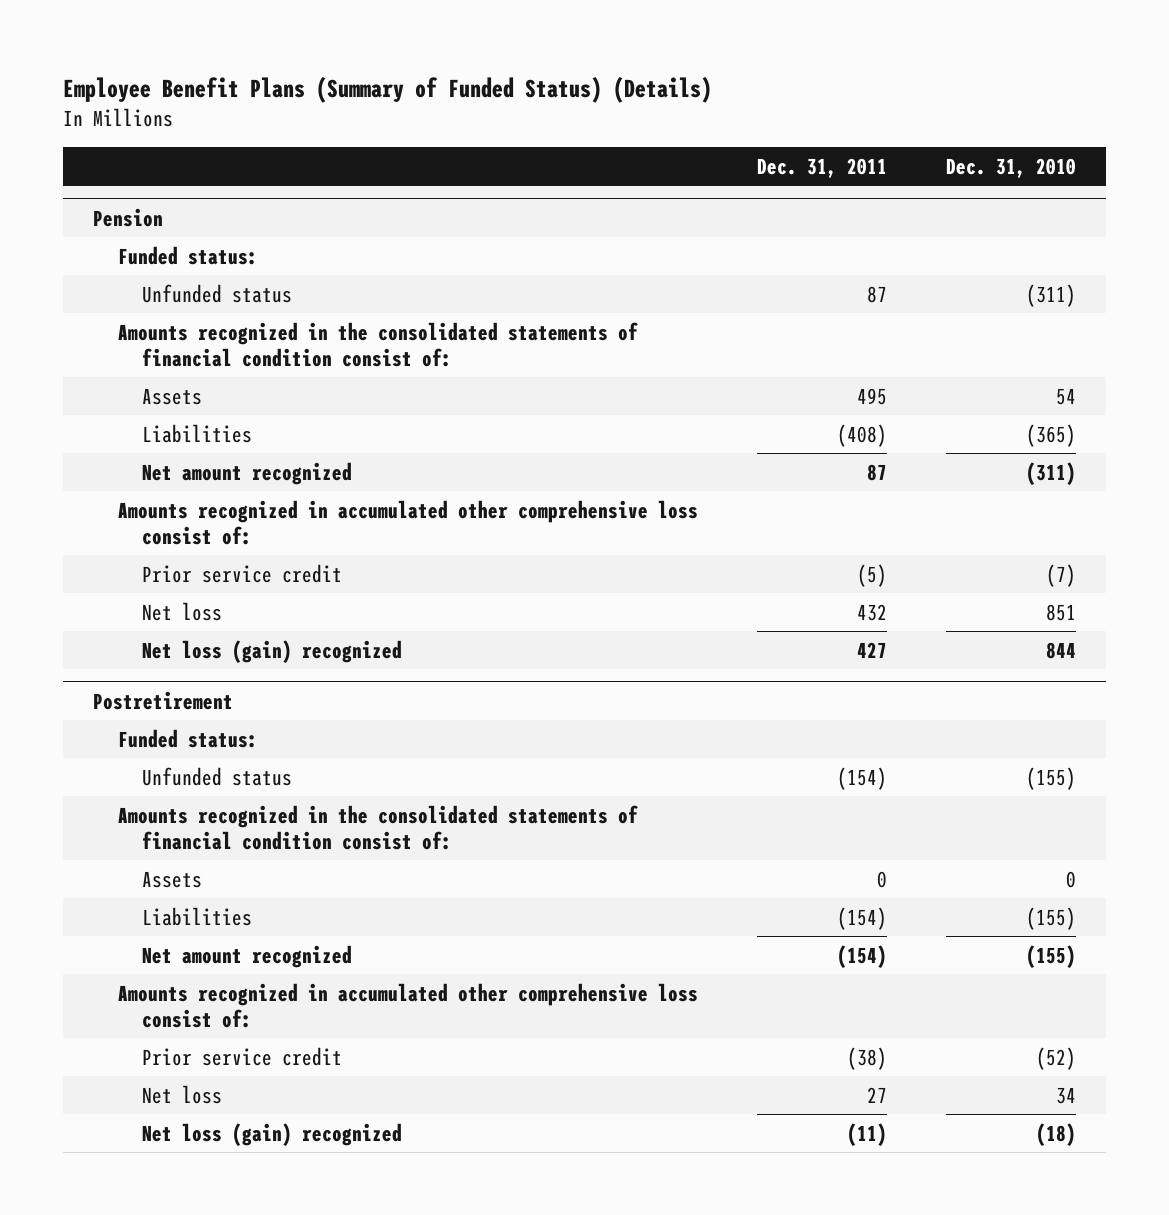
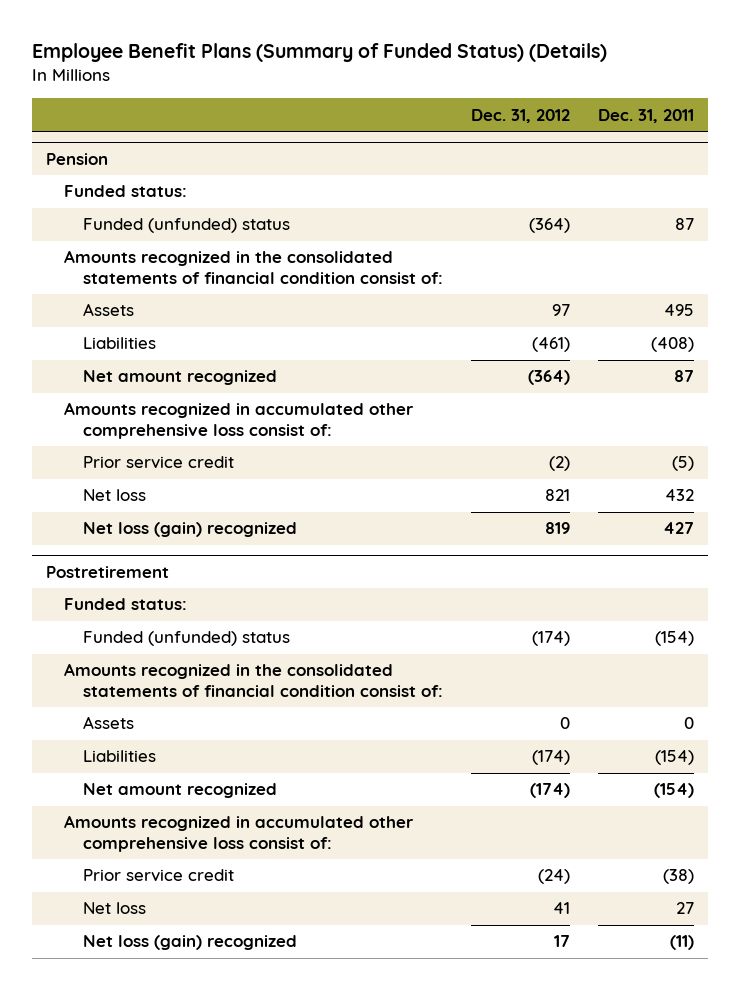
[946,157,1077,178] Dec. 31, 2010 -> none
none -> [470,108,570,123] Dec. 31, 2012
[142,283,293,303] Unfunded status -> [82,218,290,234] Funded (unfunded) status
[142,766,293,786] Unfunded status -> [82,631,290,647] Funded (unfunded) status

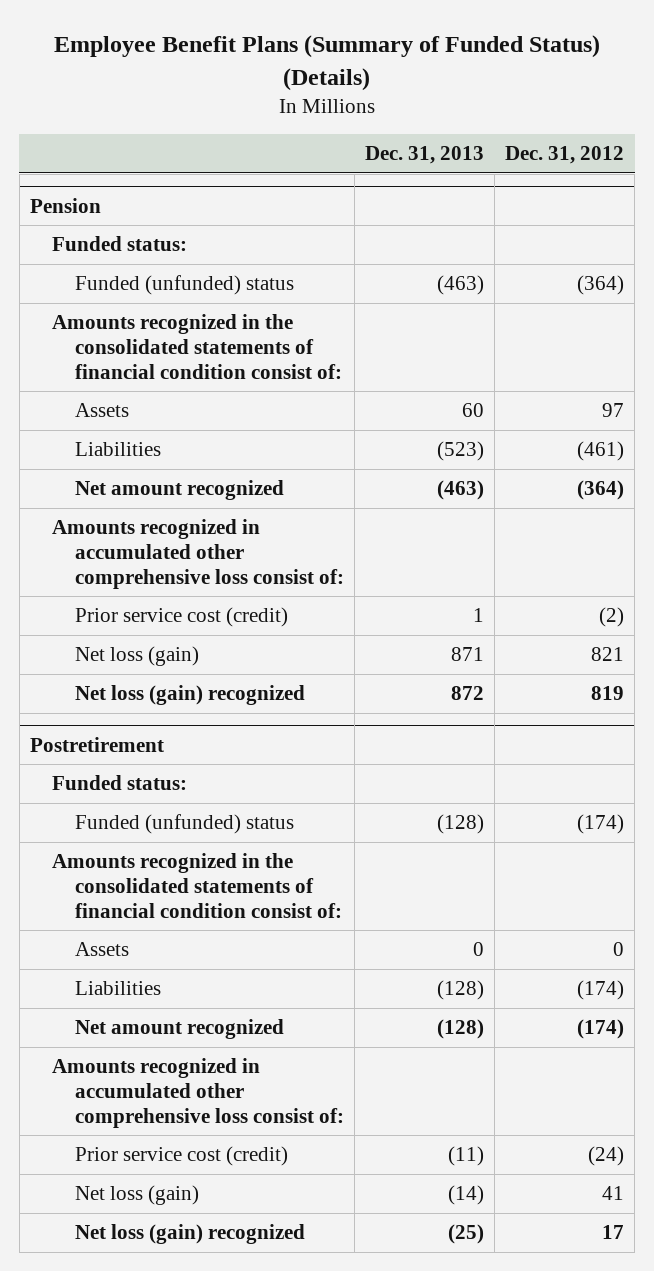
[598,108,695,123] Dec. 31, 2011 -> none
none -> [364,146,484,165] Dec. 31, 2013
[82,456,234,470] Prior service credit -> [74,607,288,628] Prior service cost (credit)
[82,489,146,502] Net loss -> [74,646,199,667] Net loss (gain)
[82,869,234,883] Prior service credit -> [74,1146,288,1167] Prior service cost (credit)
[82,902,146,915] Net loss -> [74,1185,199,1206] Net loss (gain)

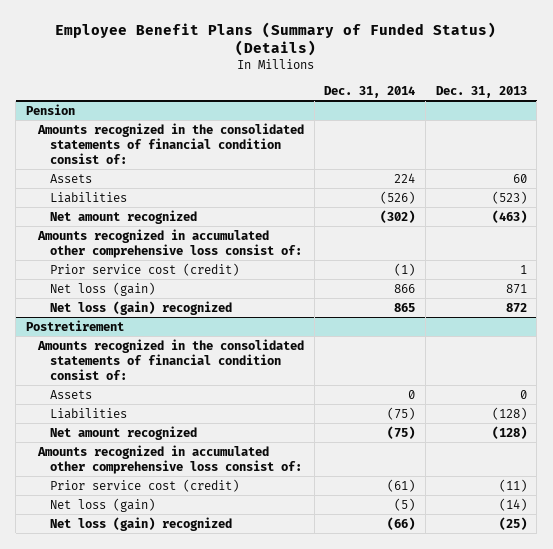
[505,146,625,165] Dec. 31, 2012 -> none
none -> [324,86,416,99] Dec. 31, 2014
[52,236,188,252] Funded status: -> none
[74,275,294,296] Funded (unfunded) status -> none
[52,775,188,791] Funded status: -> none
[74,814,294,835] Funded (unfunded) status -> none

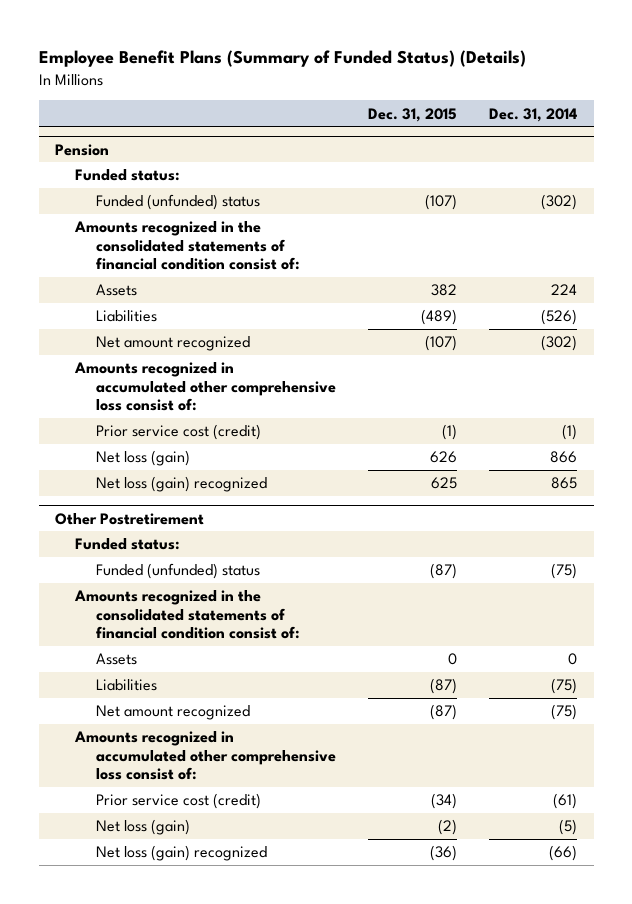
[435,86,527,99] Dec. 31, 2013 -> none
none -> [368,107,458,122] Dec. 31, 2015
none -> [75,169,181,182] Funded status:
none -> [95,194,260,211] Funded (unfunded) status
[26,319,125,331] Postretirement -> [54,512,204,525] Other Postretirement
none -> [75,538,181,551] Funded status:
none -> [95,563,260,580] Funded (unfunded) status

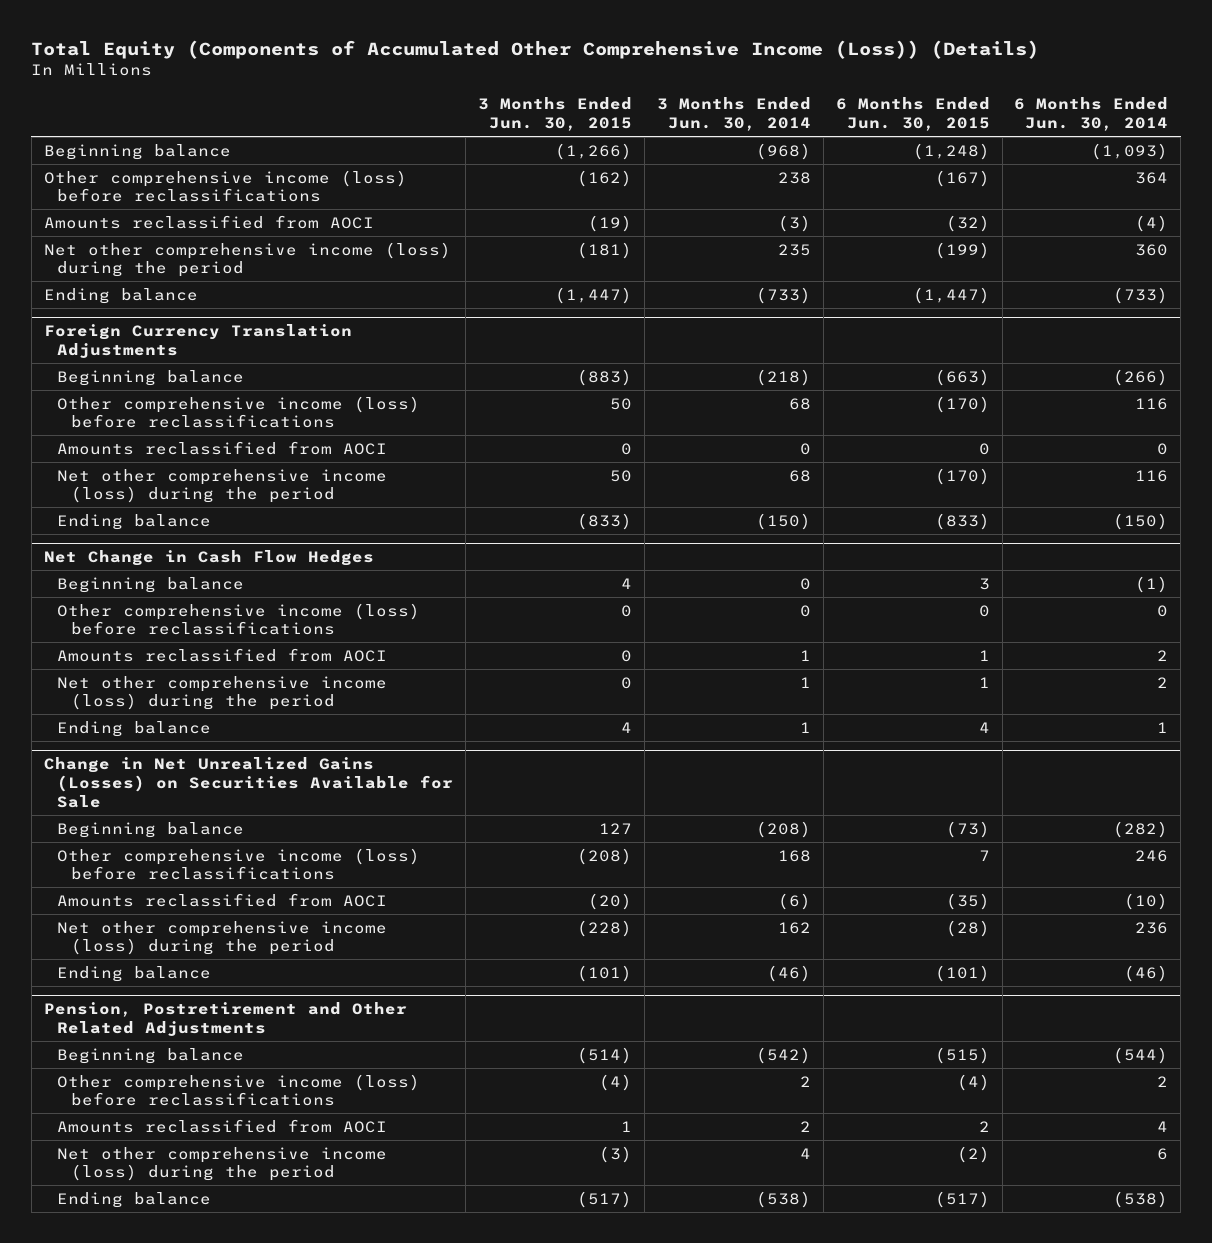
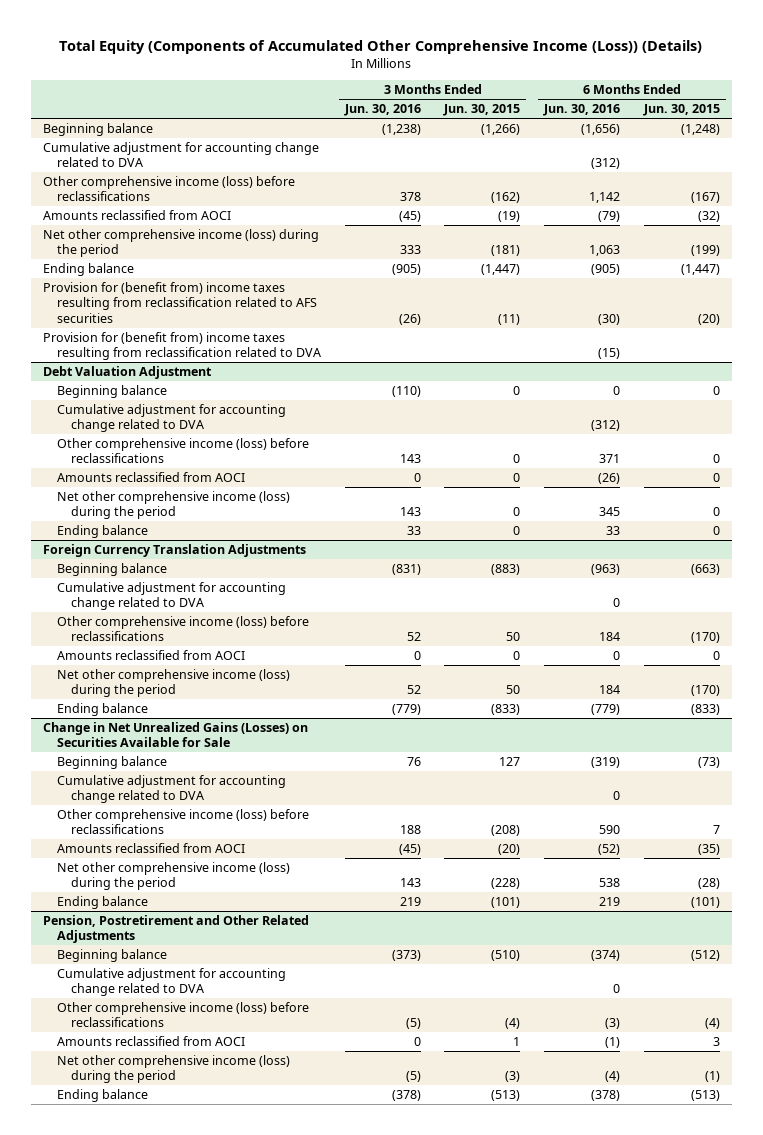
[656,97,811,132] 3 Months Ended Jun. 30, 2014 -> none
[1014,97,1169,132] 6 Months Ended Jun. 30, 2014 -> none
none -> [343,104,421,117] Jun. 30, 2016
none -> [543,104,621,117] Jun. 30, 2016
none -> [42,142,319,168] Cumulative adjustment for accounting change related to DVA
none -> [42,282,318,323] Provision for (benefit from) income taxes resulting from reclassification related to AFS securities
none -> [42,332,322,361] Provision for (benefit from) income taxes resulting from reclassification related to DVA
none -> [42,366,212,380] Debt Valuation Adjustment
none -> [57,385,168,399] Beginning balance
none -> [57,404,287,433] Cumulative adjustment for accounting change related to DVA
none -> [57,438,310,464] Other comprehensive income (loss) before reclassifications
none -> [57,472,246,483] Amounts reclassified from AOCI
none -> [57,491,291,520] Net other comprehensive income (loss) during the period
none -> [57,525,149,539] Ending balance
none -> [57,582,287,611] Cumulative adjustment for accounting change related to DVA
[43,550,374,567] Net Change in Cash Flow Hedges -> none
[57,576,245,593] Beginning balance -> none
[57,602,421,636] Other comprehensive income (loss) before reclassifications -> none
[57,647,388,662] Amounts reclassified from AOCI -> none
[57,675,388,711] Net other comprehensive income (loss) during the period -> none
[57,720,212,737] Ending balance -> none
none -> [57,775,287,804] Cumulative adjustment for accounting change related to DVA
[577,1046,633,1064] (514) -> [491,950,521,962] (510)
[934,1046,990,1064] (515) -> [690,950,720,962] (512)
none -> [57,968,287,997] Cumulative adjustment for accounting change related to DVA
[978,1120,990,1132] 2 -> [712,1037,720,1047] 3
[956,1145,990,1163] (2) -> [704,1071,720,1083] (1)
[577,1190,633,1208] (517) -> [491,1090,521,1102] (513)
[934,1190,990,1208] (517) -> [690,1090,720,1102] (513)

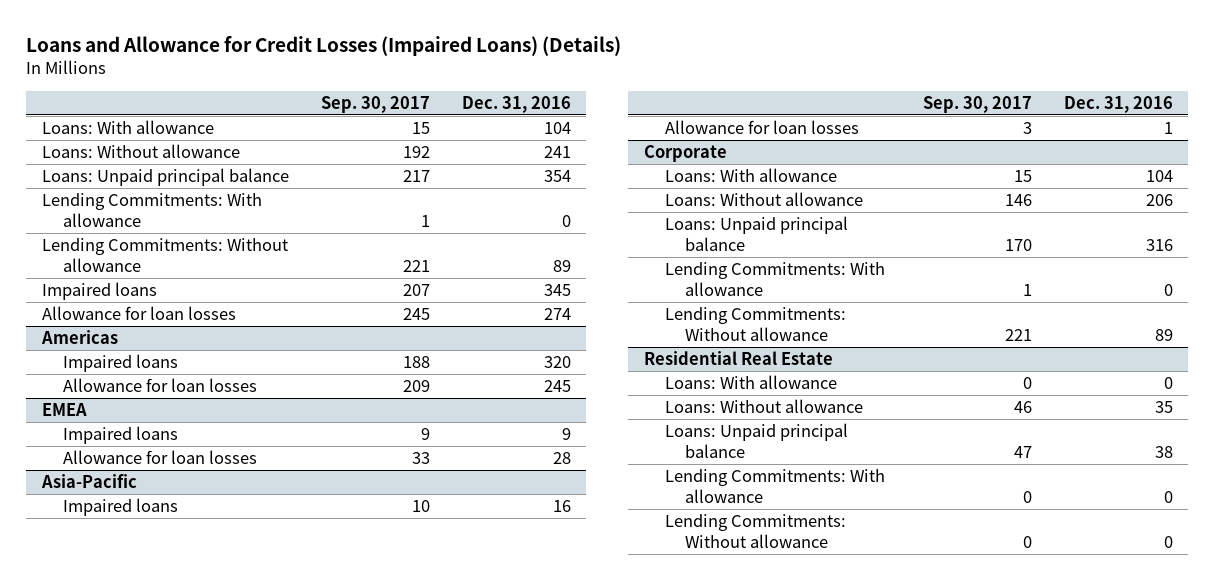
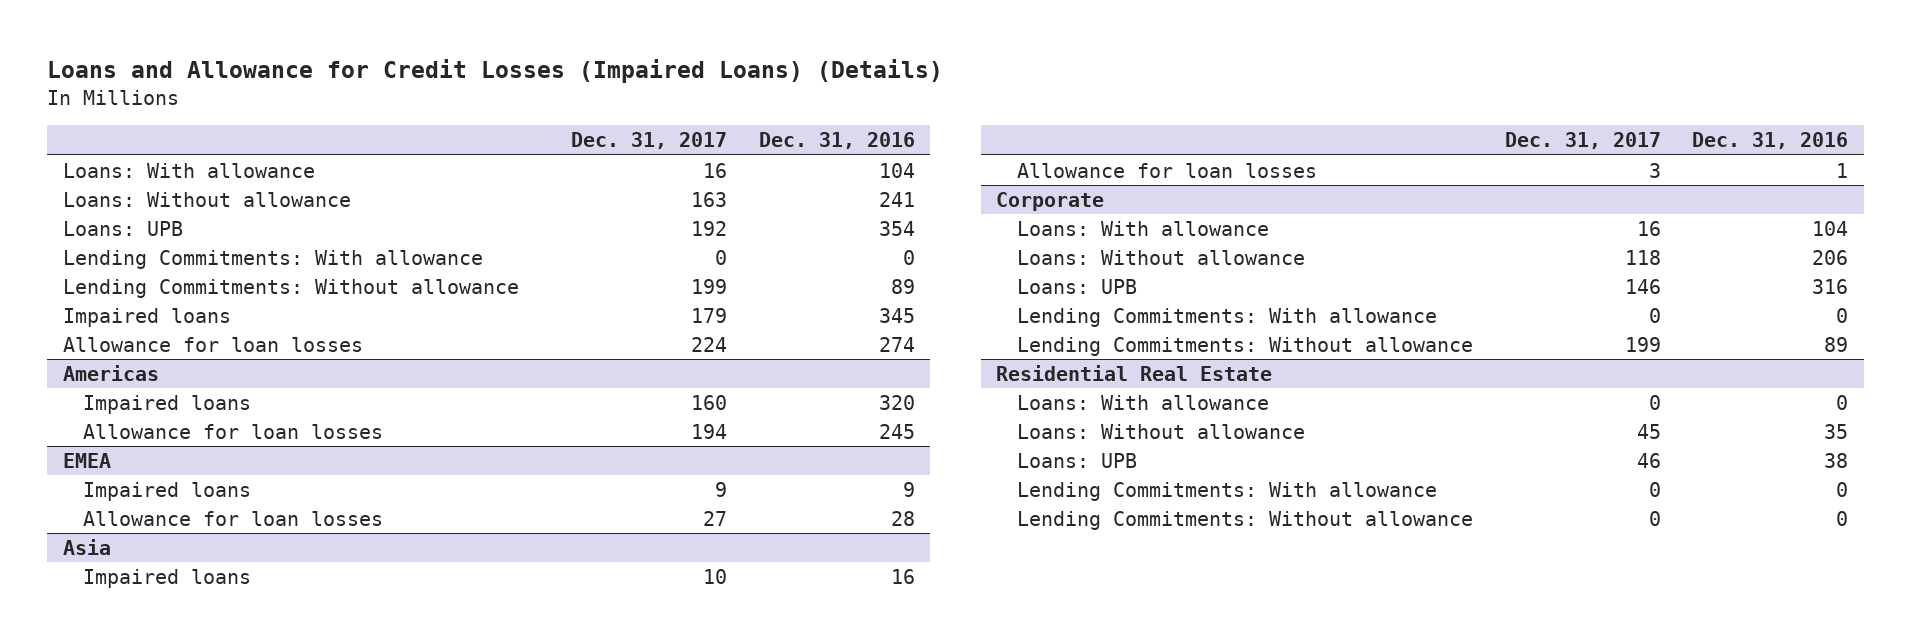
[320,95,430,113] Sep. 30, 2017 -> none
none -> [570,132,727,150] Dec. 31, 2017
[41,168,289,187] Loans: Unpaid principal balance -> [62,221,183,237] Loans: UPB
[40,474,137,489] Asia-Pacific -> [62,539,111,556] Asia
[664,216,848,251] Loans: Unpaid principal balance -> [1016,279,1137,295] Loans: UPB
[664,423,848,458] Loans: Unpaid principal balance -> [1016,453,1137,469] Loans: UPB

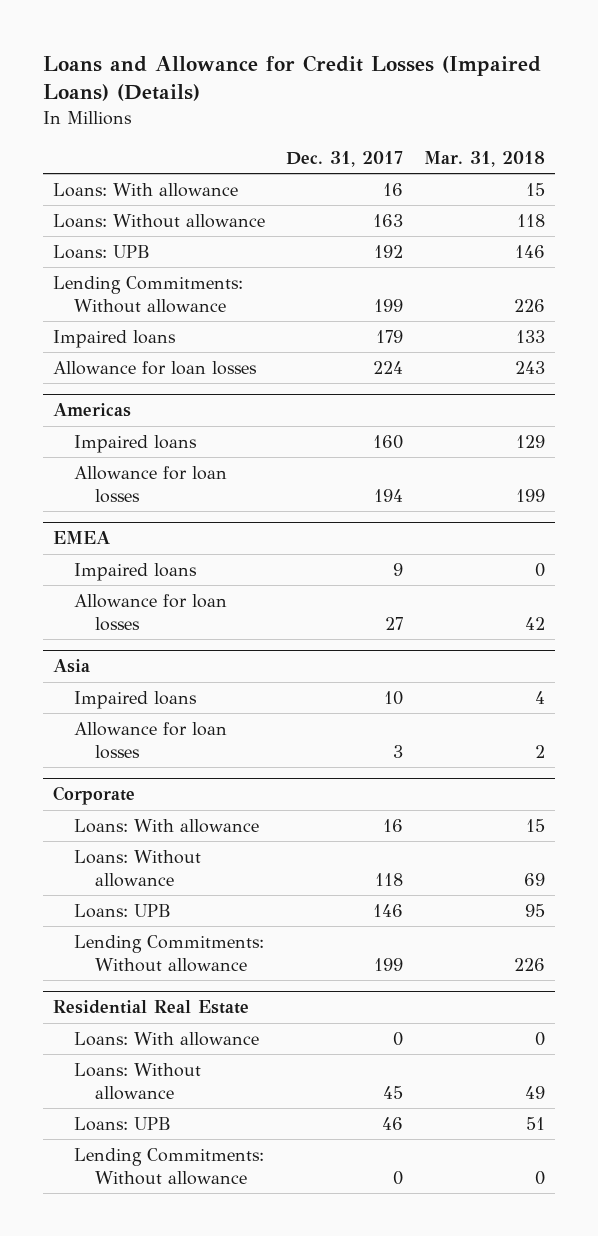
[758,132,915,150] Dec. 31, 2016 -> none
none -> [423,150,545,167] Mar. 31, 2018
[62,250,483,270] Lending Commitments: With allowance -> none
[1016,308,1437,328] Lending Commitments: With allowance -> none
[1016,482,1437,502] Lending Commitments: With allowance -> none

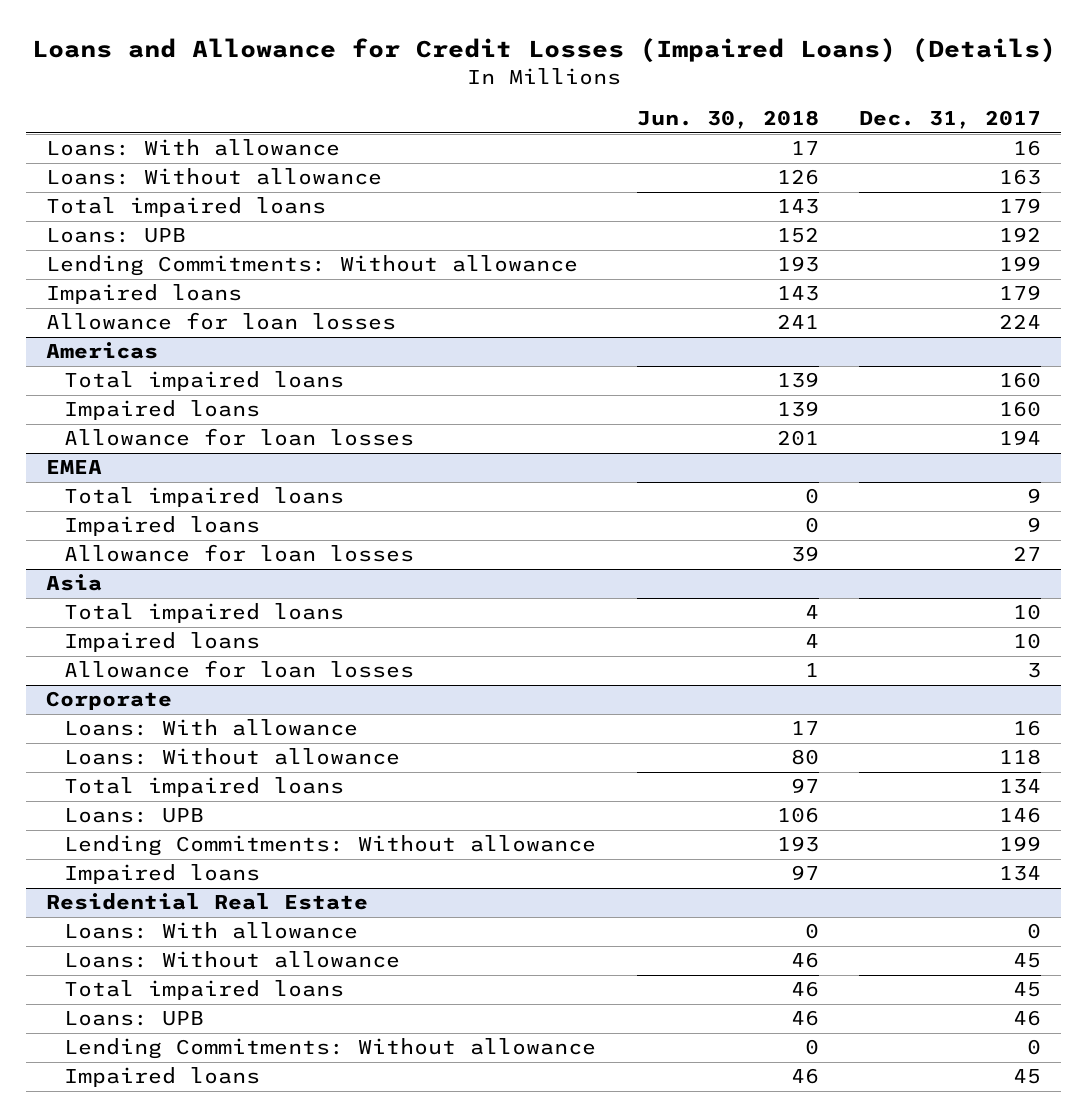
[423,150,545,167] Mar. 31, 2018 -> none
none -> [636,110,819,130] Jun. 30, 2018
none -> [46,197,327,218] Total impaired loans
none -> [64,371,345,392] Total impaired loans
none -> [64,487,345,508] Total impaired loans
none -> [64,603,345,624] Total impaired loans
none -> [64,777,345,798] Total impaired loans
none -> [64,864,261,885] Impaired loans
none -> [64,980,345,1001] Total impaired loans
none -> [64,1067,261,1088] Impaired loans

